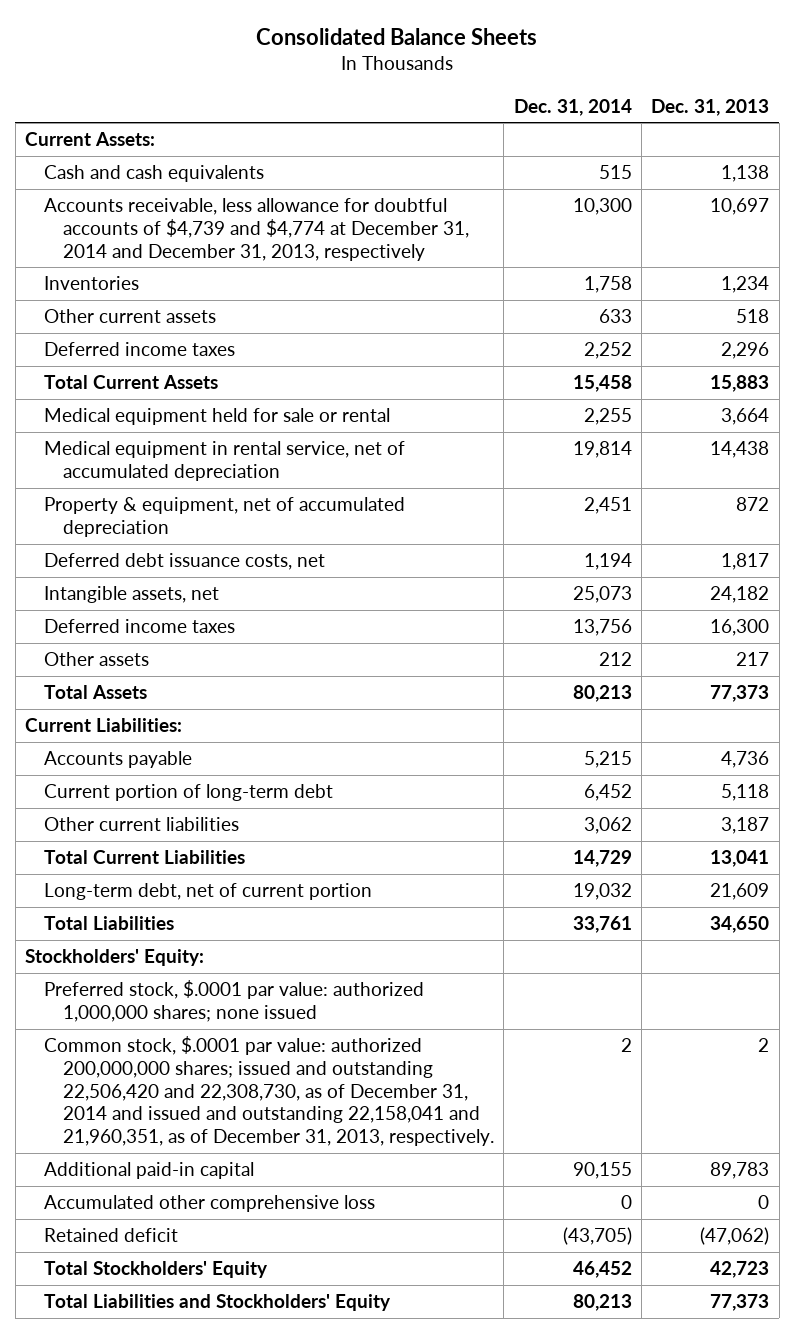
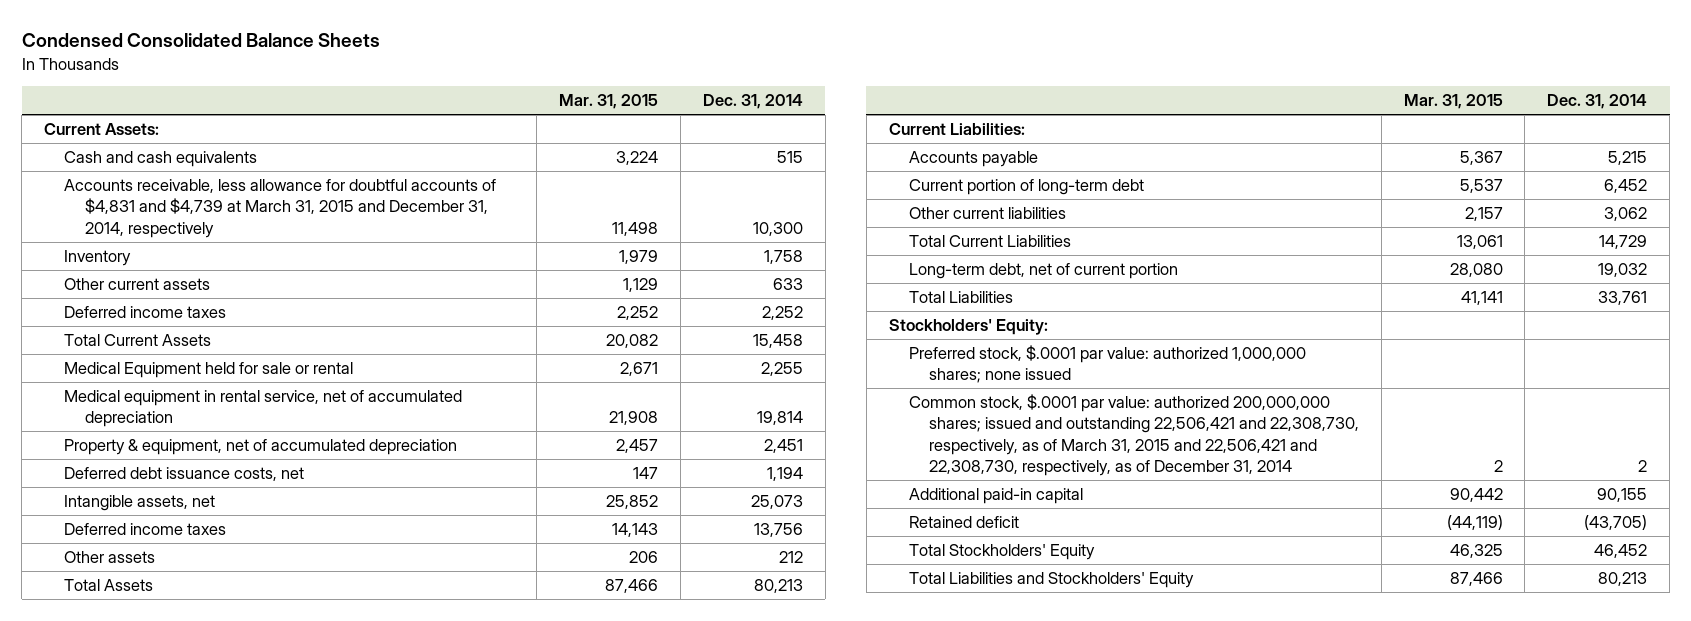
[256,27,538,45] Consolidated Balance Sheets -> [21,33,380,48] Condensed Consolidated Balance Sheets
[651,98,770,116] Dec. 31, 2013 -> none
none -> [559,94,659,110] Mar. 31, 2015
[44,198,470,261] Accounts receivable, less allowance for doubtful accounts of $4,739 and $4,774 at December 31, 2014 and December 31, 2013, respectively -> [64,179,497,238] Accounts receivable, less allowance for doubtful accounts of $4,831 and $4,739 at March 31, 2015 and December 31, 2014, respectively
[44,276,140,291] Inventories -> [64,250,132,267] Inventory
[44,408,391,426] Medical equipment held for sale or rental -> [64,362,354,379] Medical Equipment held for sale or rental
[44,1036,495,1146] Common stock, $.0001 par value: authorized 200,000,000 shares; issued and outstanding 22,506,420 and 22,308,730, as of December 31, 2014 and issued and outstanding 22,158,041 and 21,960,351, as of December 31, 2013, respectively. -> [908,394,1359,477] Common stock, $.0001 par value: authorized 200,000,000 shares; issued and outstanding 22,506,421 and 22,308,730, respectively, as of March 31, 2015 and 22,506,421 and 22,308,730, respectively, as of December 31, 2014
[44,1195,376,1213] Accumulated other comprehensive loss -> none

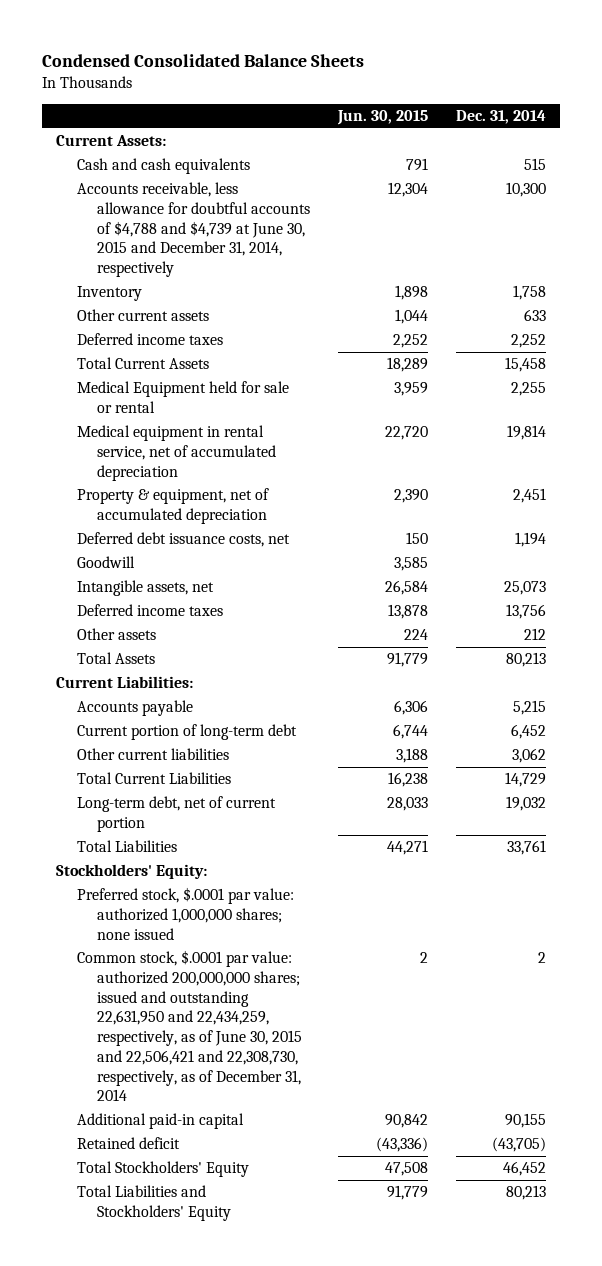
[559,94,659,110] Mar. 31, 2015 -> none
none -> [337,110,429,126] Jun. 30, 2015
[64,179,497,238] Accounts receivable, less allowance for doubtful accounts of $4,831 and $4,739 at March 31, 2015 and December 31, 2014, respectively -> [76,182,311,278] Accounts receivable, less allowance for doubtful accounts of $4,788 and $4,739 at June 30, 2015 and December 31, 2014, respectively
none -> [76,556,135,569] Goodwill
[908,394,1359,477] Common stock, $.0001 par value: authorized 200,000,000 shares; issued and outstanding 22,506,421 and 22,308,730, respectively, as of March 31, 2015 and 22,506,421 and 22,308,730, respectively, as of December 31, 2014 -> [76,950,303,1102] Common stock, $.0001 par value: authorized 200,000,000 shares; issued and outstanding 22,631,950 and 22,434,259, respectively, as of June 30, 2015 and 22,506,421 and 22,308,730, respectively, as of December 31, 2014

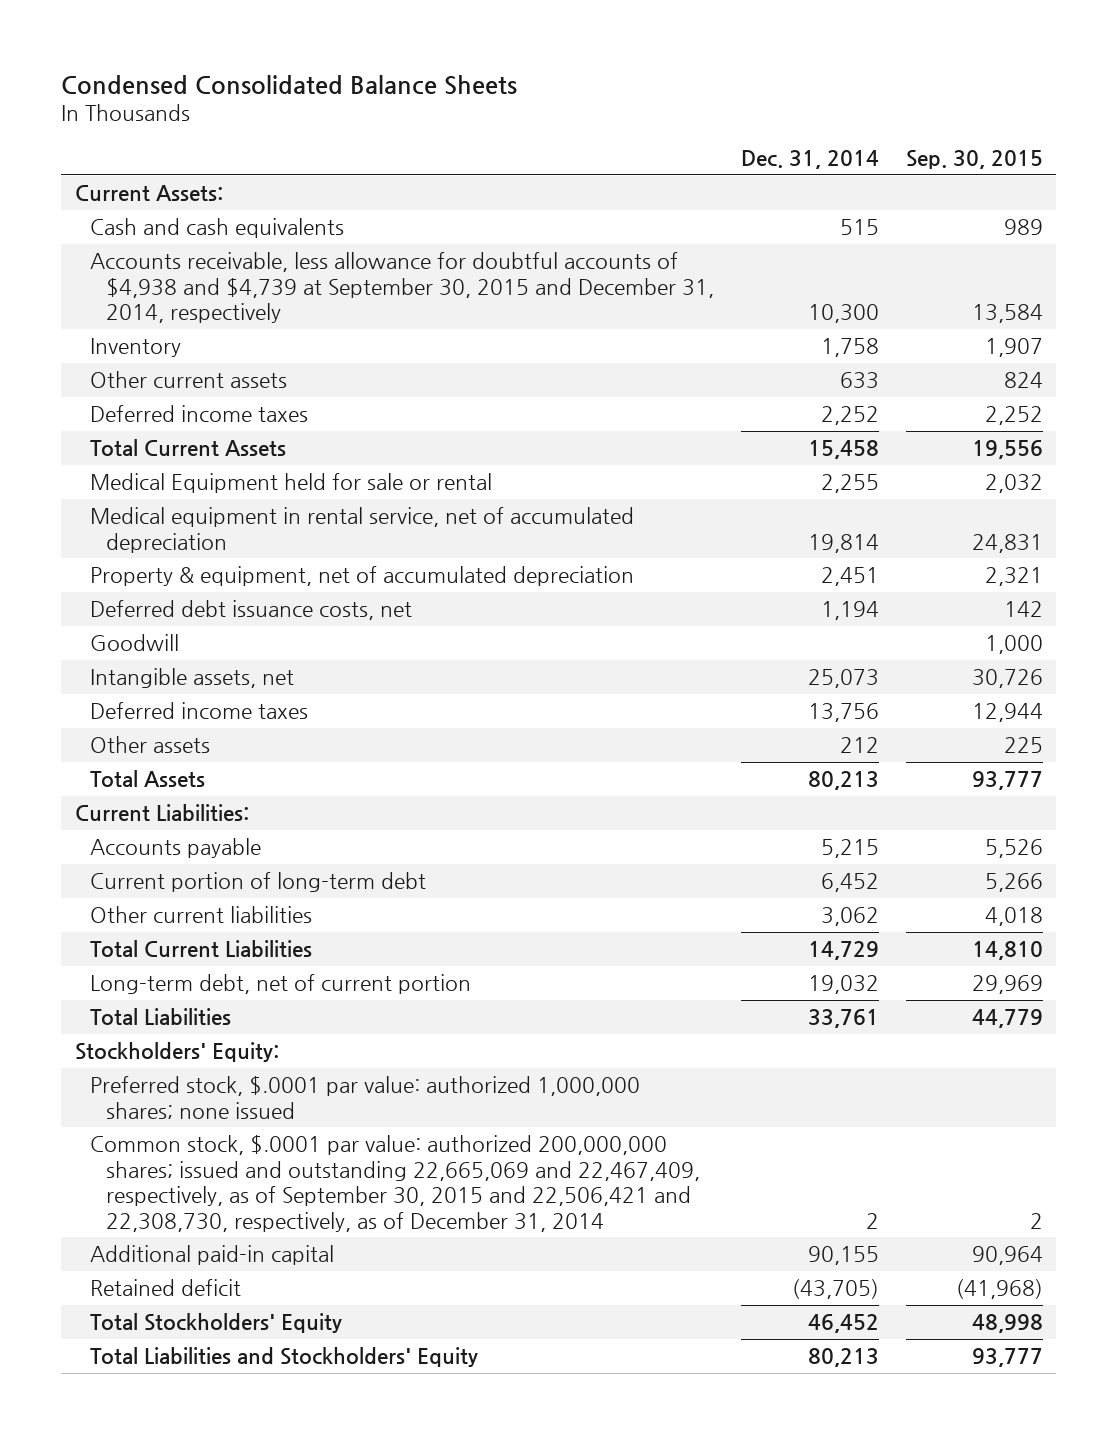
[337,110,429,126] Jun. 30, 2015 -> none
none -> [905,149,1043,169] Sep. 30, 2015
[76,182,311,278] Accounts receivable, less allowance for doubtful accounts of $4,788 and $4,739 at June 30, 2015 and December 31, 2014, respectively -> [90,252,714,324] Accounts receivable, less allowance for doubtful accounts of $4,938 and $4,739 at September 30, 2015 and December 31, 2014, respectively
[76,950,303,1102] Common stock, $.0001 par value: authorized 200,000,000 shares; issued and outstanding 22,631,950 and 22,434,259, respectively, as of June 30, 2015 and 22,506,421 and 22,308,730, respectively, as of December 31, 2014 -> [90,1135,700,1232] Common stock, $.0001 par value: authorized 200,000,000 shares; issued and outstanding 22,665,069 and 22,467,409, respectively, as of September 30, 2015 and 22,506,421 and 22,308,730, respectively, as of December 31, 2014

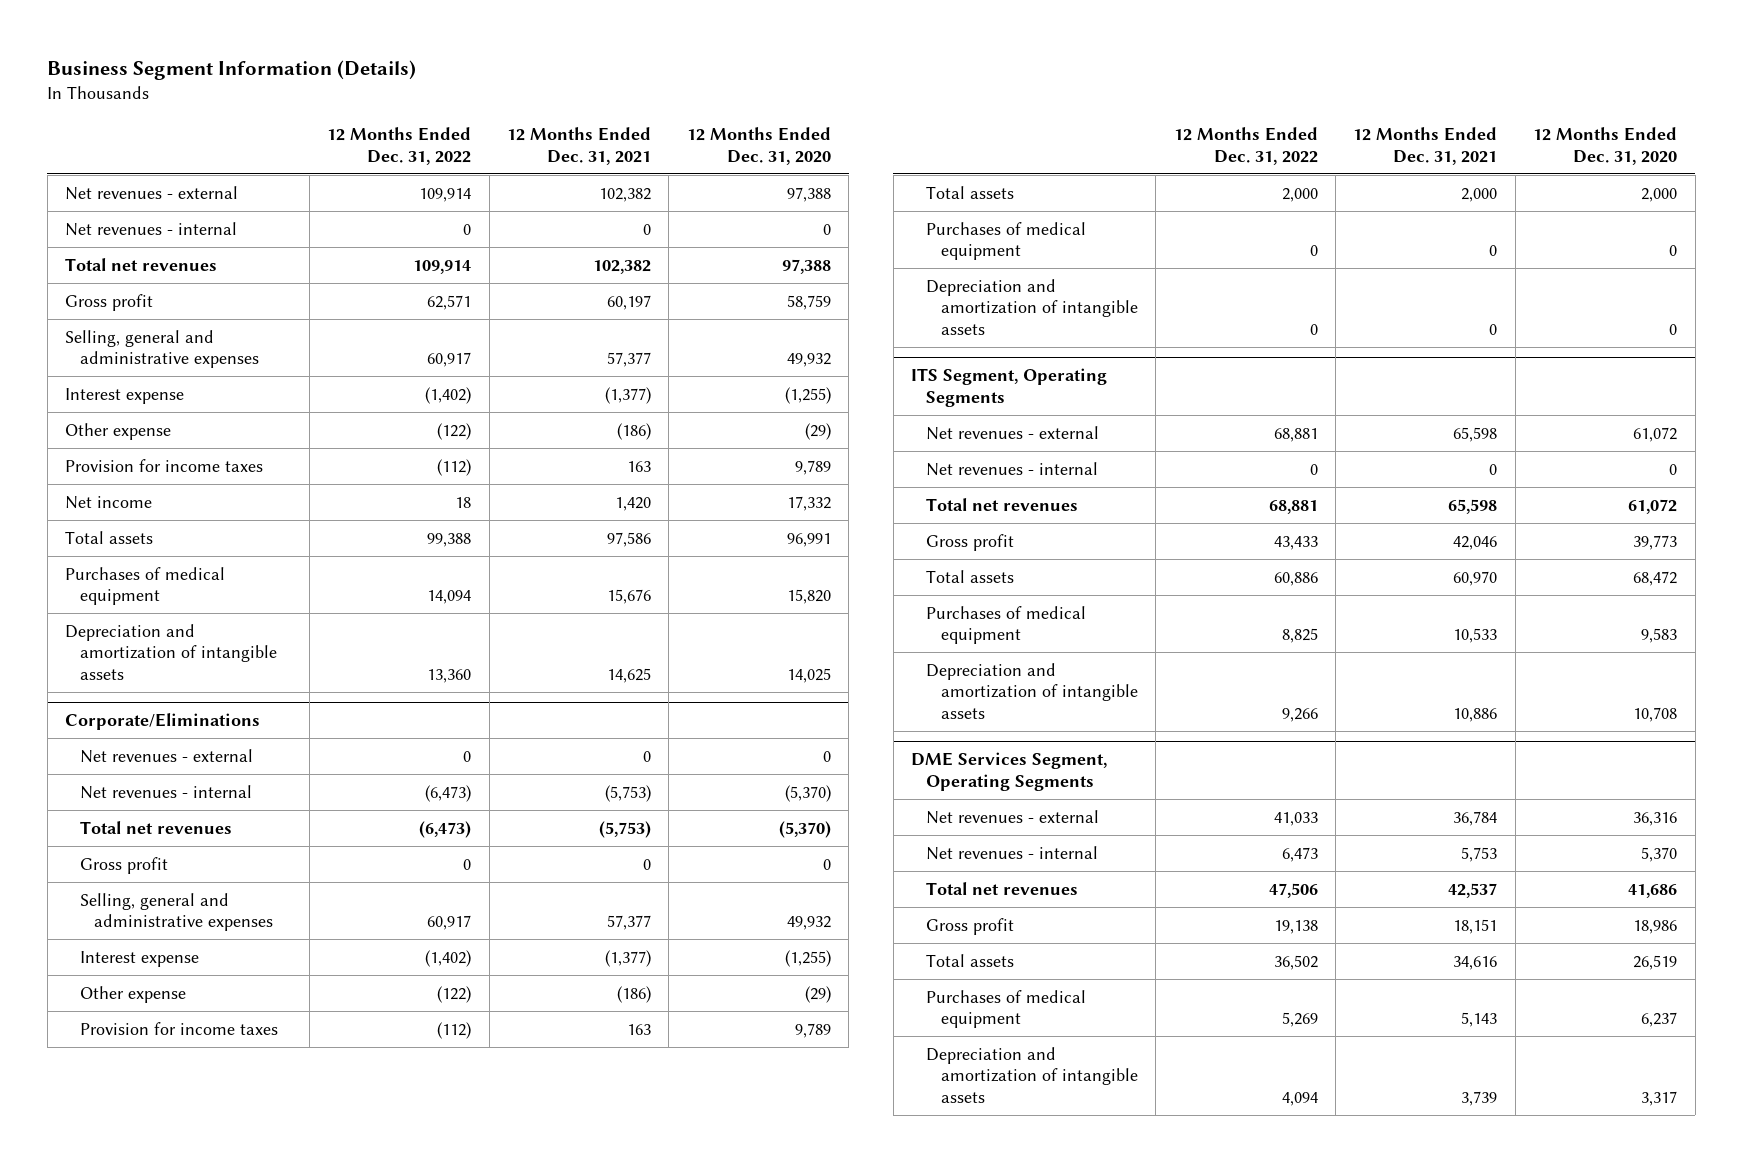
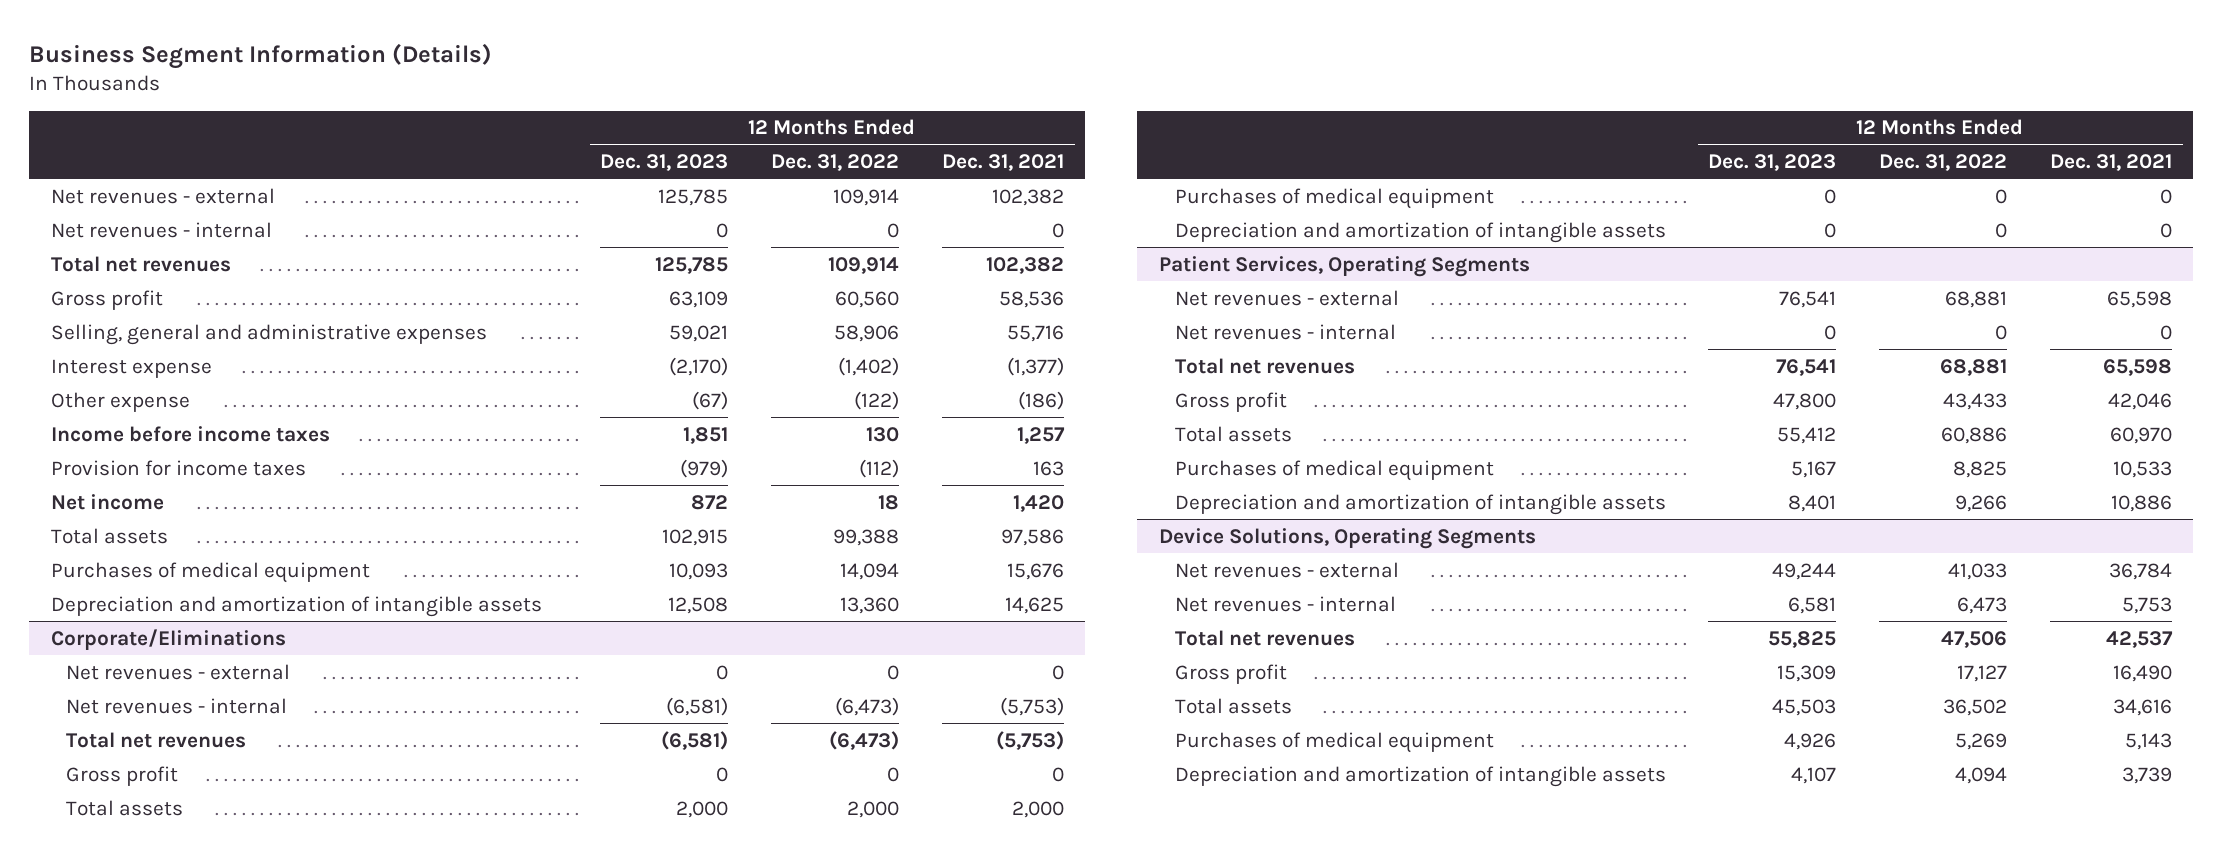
[686,127,831,165] 12 Months Ended Dec. 31, 2020 -> none
none -> [600,154,729,172] Dec. 31, 2023
[427,294,472,310] 62,571 -> [835,290,900,308] 60,560
[607,294,652,310] 60,197 -> [998,290,1064,308] 58,536
[427,352,472,368] 60,917 -> [834,324,900,342] 58,906
[607,352,652,368] 57,377 -> [1006,324,1064,342] 55,716
none -> [50,425,330,442] Income before income taxes
[79,892,274,932] Selling, general and administrative expenses -> none
[79,950,199,967] Interest expense -> none
[79,985,186,1003] Other expense -> none
[79,1021,278,1035] Provision for income taxes -> none
[911,368,1108,408] ITS Segment, Operating Segments -> none
none -> [1158,255,1530,277] Patient Services, Operating Segments
[911,752,1108,792] DME Services Segment, Operating Segments -> none
none -> [1158,527,1536,549] Device Solutions, Operating Segments
[1273,919,1318,934] 19,138 -> [1957,664,2008,682] 17,127
[1453,918,1498,934] 18,151 -> [2113,664,2173,682] 16,490

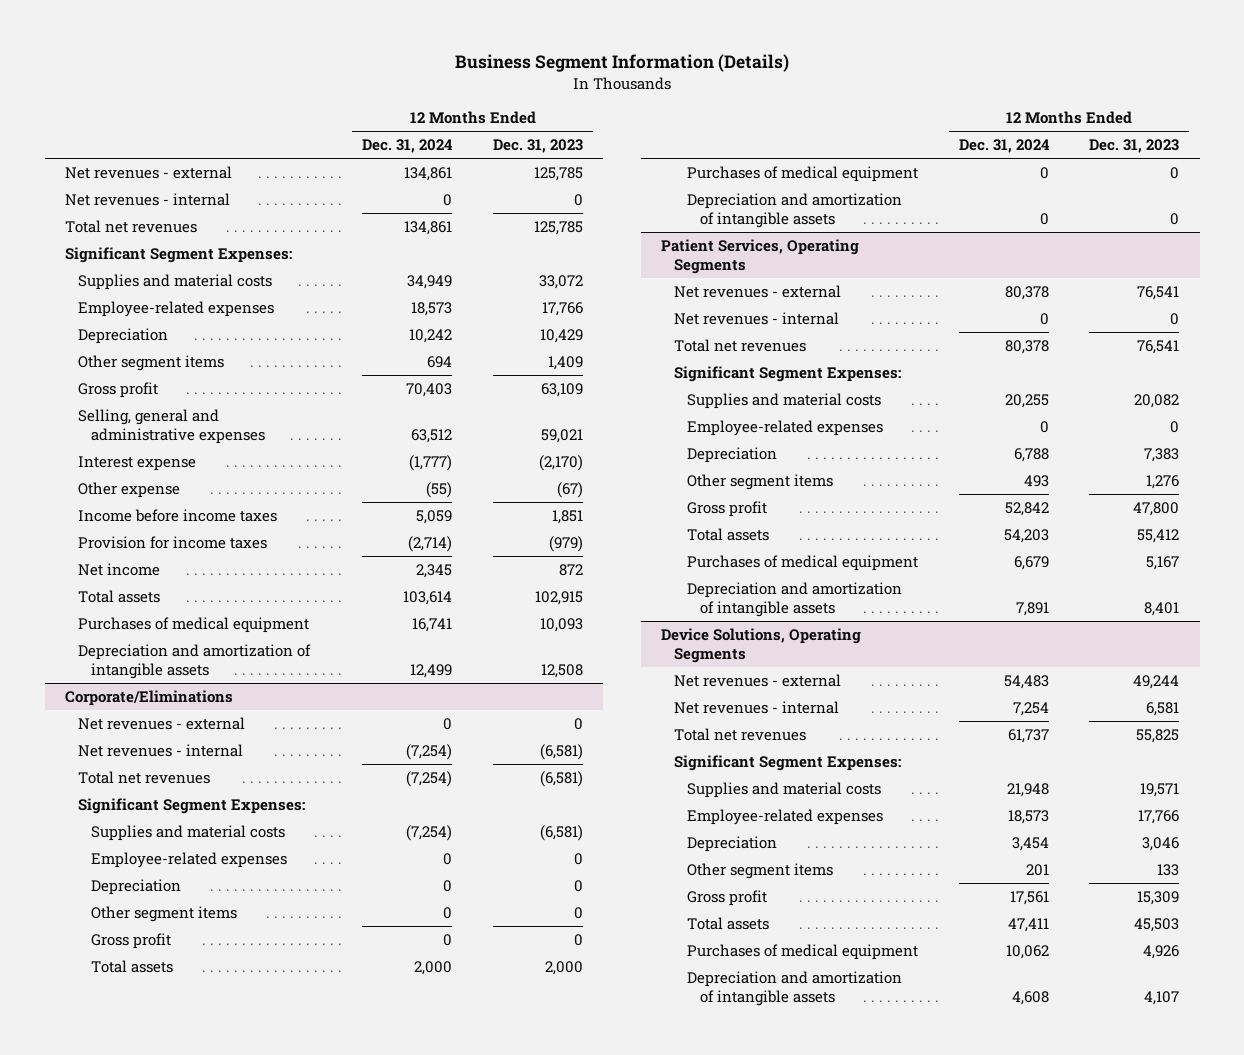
[771,154,900,172] Dec. 31, 2022 -> none
[941,154,1064,172] Dec. 31, 2021 -> none
none -> [362,139,454,154] Dec. 31, 2024
none -> [64,247,292,264] Significant Segment Expenses:
none -> [77,274,272,291] Supplies and material costs
none -> [77,301,274,318] Employee-related expenses
none -> [77,328,168,345] Depreciation
none -> [77,355,224,372] Other segment items
none -> [77,798,305,815] Significant Segment Expenses:
none -> [90,825,285,842] Supplies and material costs
none -> [90,852,287,869] Employee-related expenses
none -> [90,879,181,896] Depreciation
none -> [90,906,237,923] Other segment items
none -> [674,366,902,383] Significant Segment Expenses:
none -> [687,393,882,410] Supplies and material costs
none -> [687,420,884,437] Employee-related expenses
none -> [687,447,778,464] Depreciation
none -> [687,474,834,491] Other segment items
none -> [674,755,902,772] Significant Segment Expenses:
none -> [687,782,882,799] Supplies and material costs
none -> [687,809,884,826] Employee-related expenses
none -> [687,836,778,853] Depreciation
none -> [687,863,834,880] Other segment items

